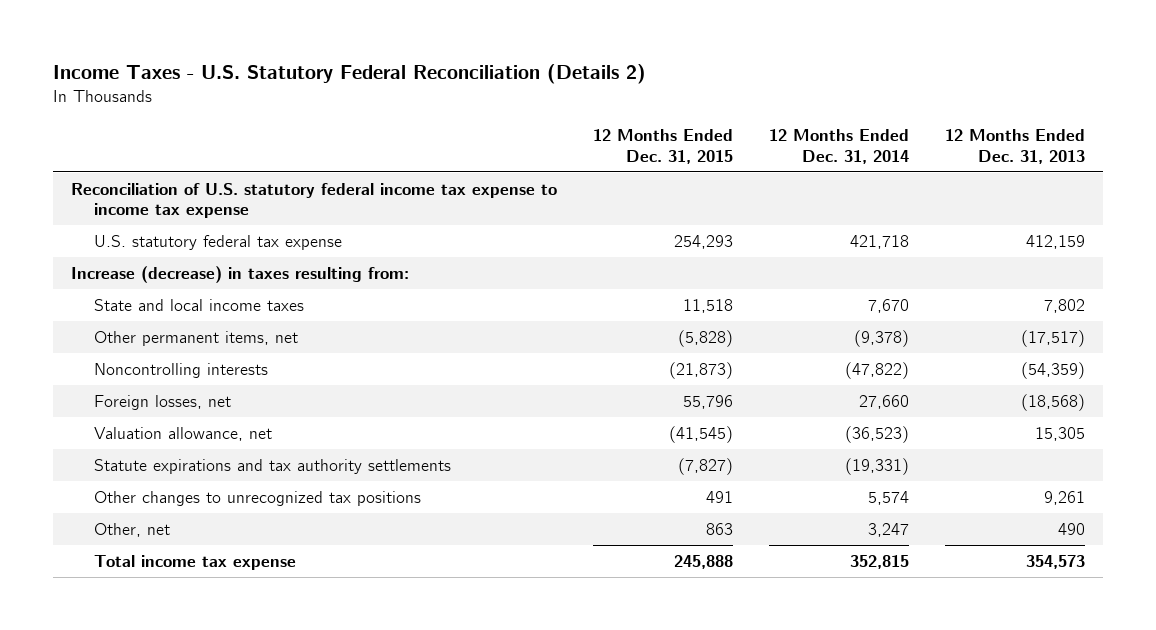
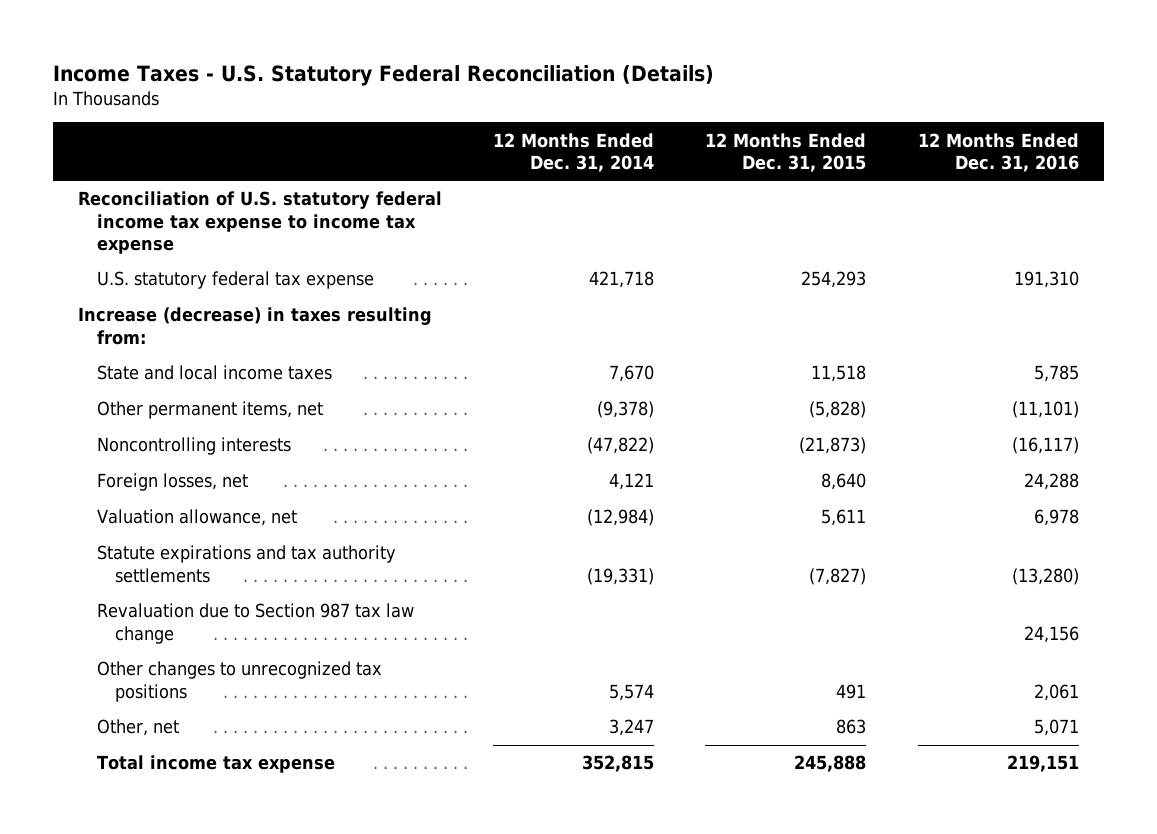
[52,64,646,85] Income Taxes - U.S. Statutory Federal Reconciliation (Details 2) -> [52,64,714,86] Income Taxes - U.S. Statutory Federal Reconciliation (Details)
[944,129,1085,164] 12 Months Ended Dec. 31, 2013 -> none
none -> [917,132,1079,173] 12 Months Ended Dec. 31, 2016
[682,394,733,409] 55,796 -> [821,473,867,491] 8,640
[858,394,909,409] 27,660 -> [609,473,655,491] 4,121
[668,425,733,443] (41,545) -> [821,509,867,527] 5,611
[844,425,909,443] (36,523) -> [587,509,655,527] (12,984)
none -> [96,603,414,644] Revaluation due to Section 987 tax law change

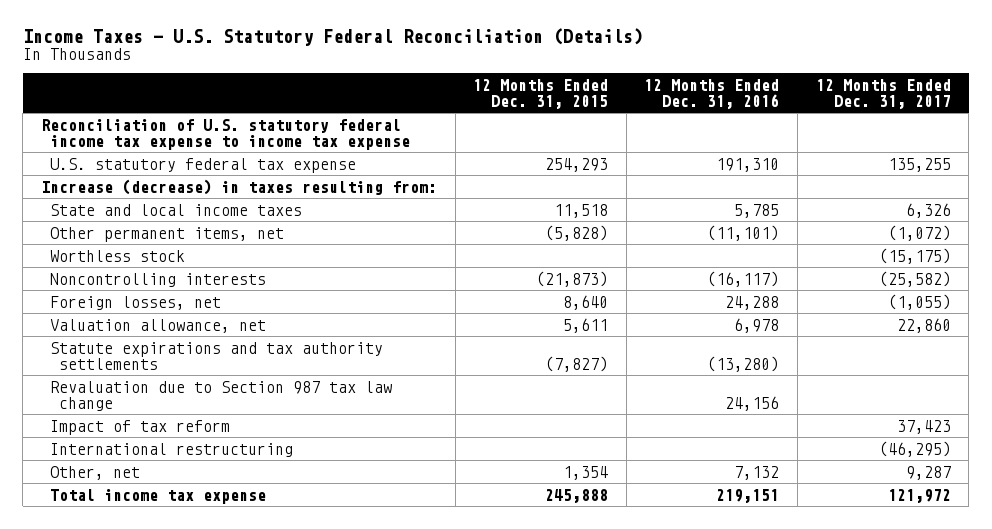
[493,132,655,173] 12 Months Ended Dec. 31, 2014 -> none
none -> [815,78,951,109] 12 Months Ended Dec. 31, 2017
none -> [50,249,186,262] Worthless stock
[96,661,382,702] Other changes to unrecognized tax positions -> none
none -> [50,419,231,435] Impact of tax reform
none -> [50,442,294,457] International restructuring
[836,719,867,735] 863 -> [563,465,609,480] 1,354
[1033,719,1079,737] 5,071 -> [734,465,780,480] 7,132

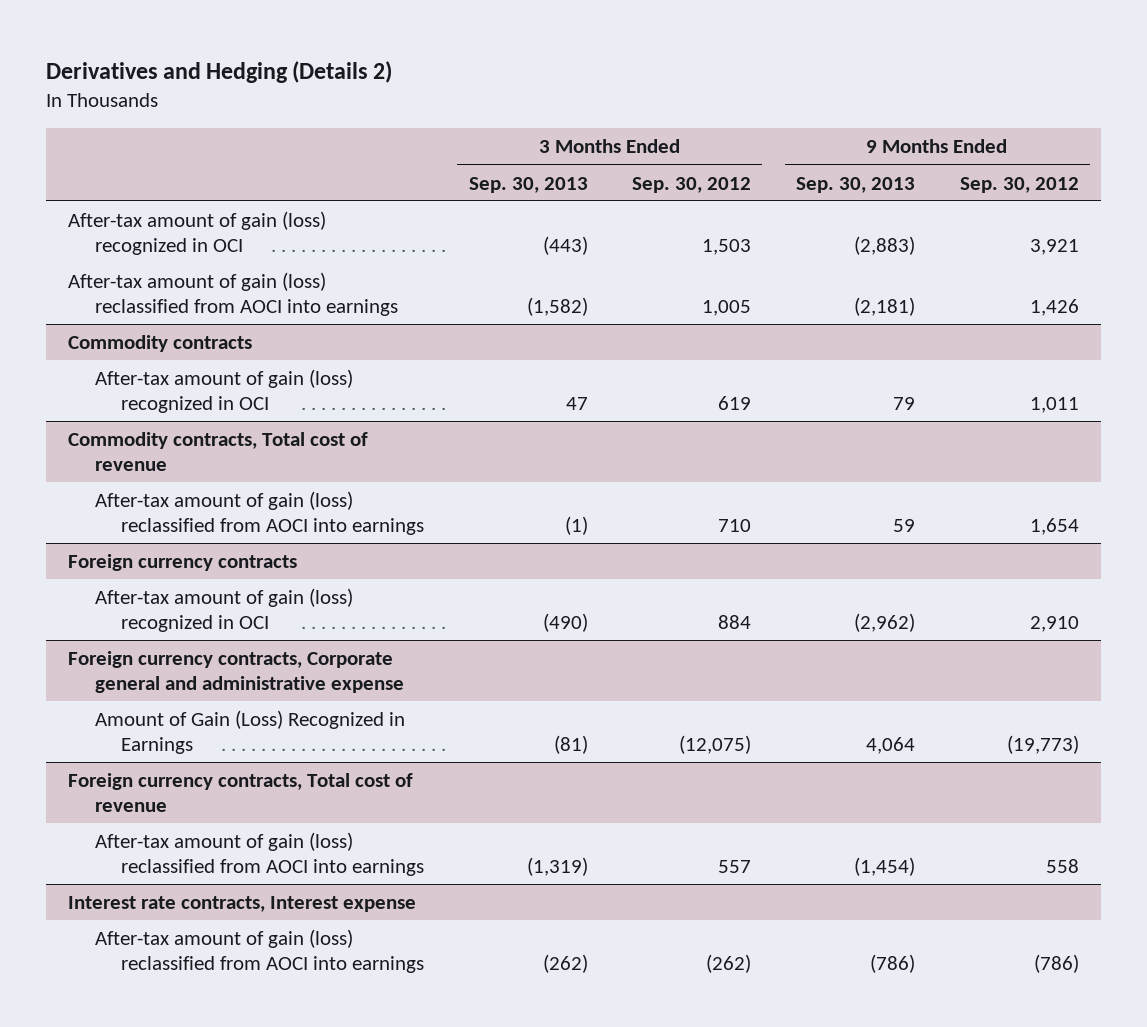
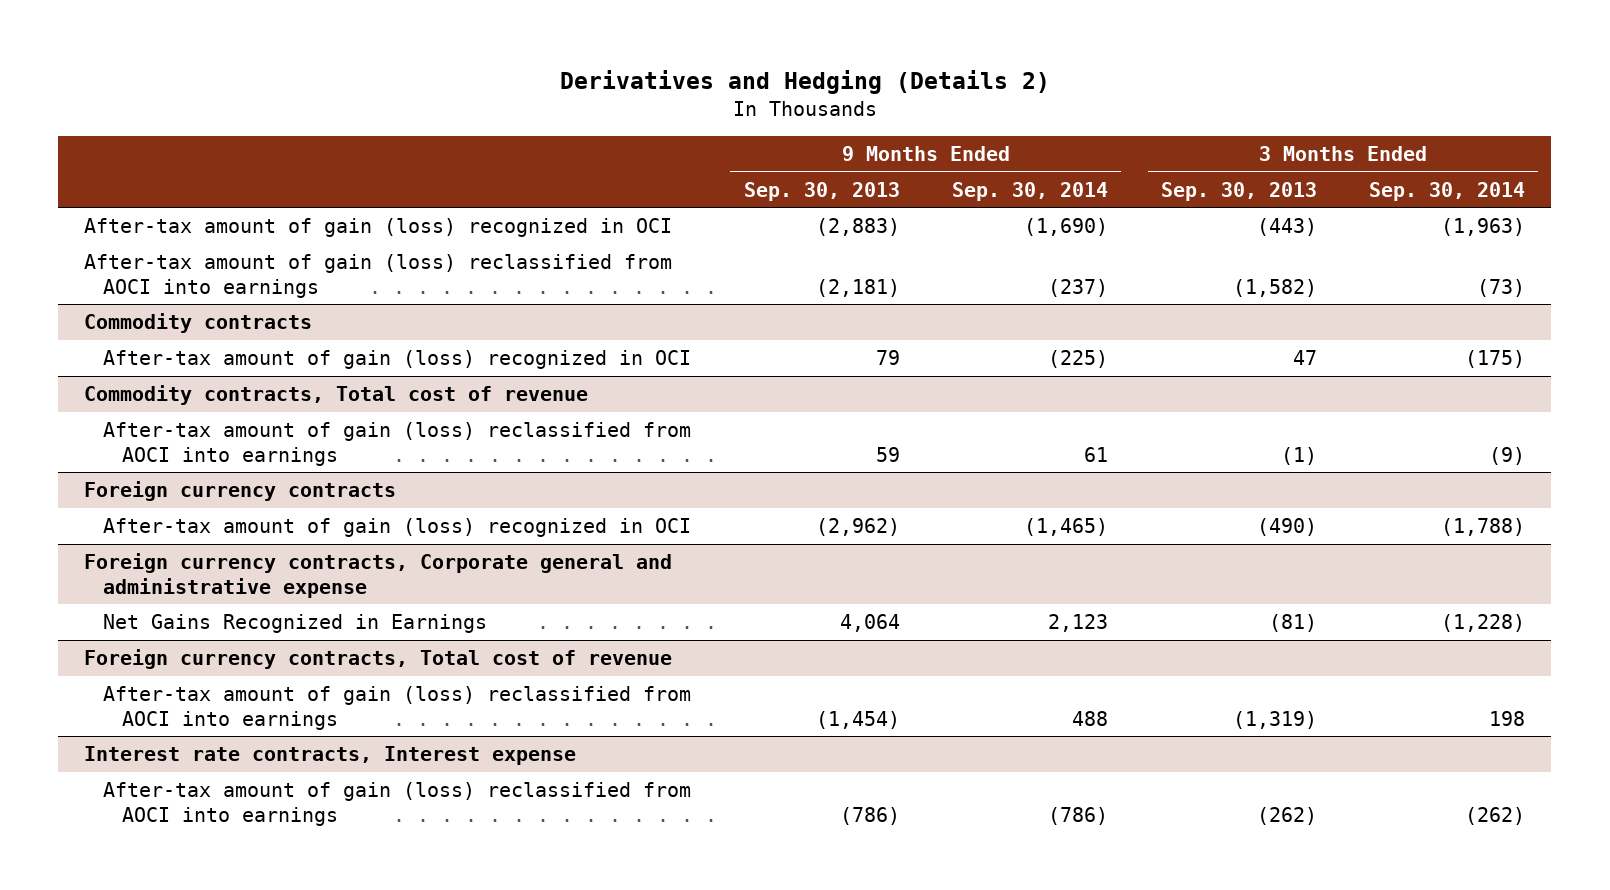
[632,176,752,193] Sep. 30, 2012 -> none
[959,176,1079,193] Sep. 30, 2012 -> none
none -> [952,181,1109,201] Sep. 30, 2014
none -> [1369,181,1526,201] Sep. 30, 2014
[94,709,405,755] Amount of Gain (Loss) Recognized in Earnings -> [103,614,488,634] Net Gains Recognized in Earnings

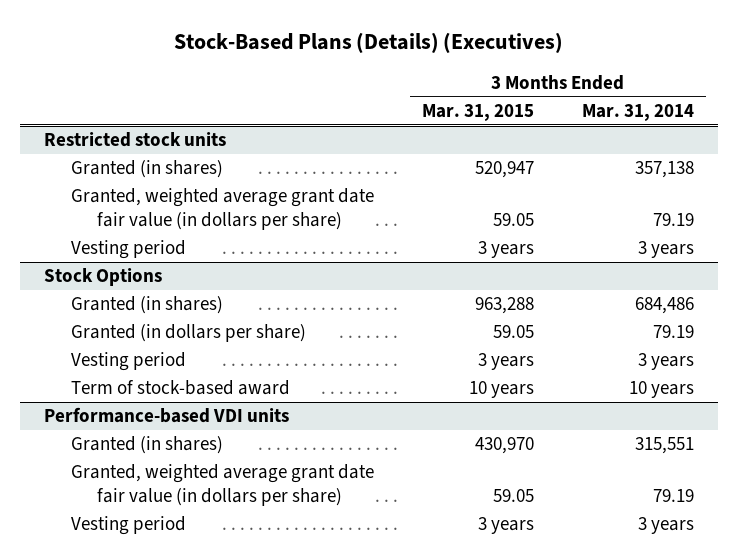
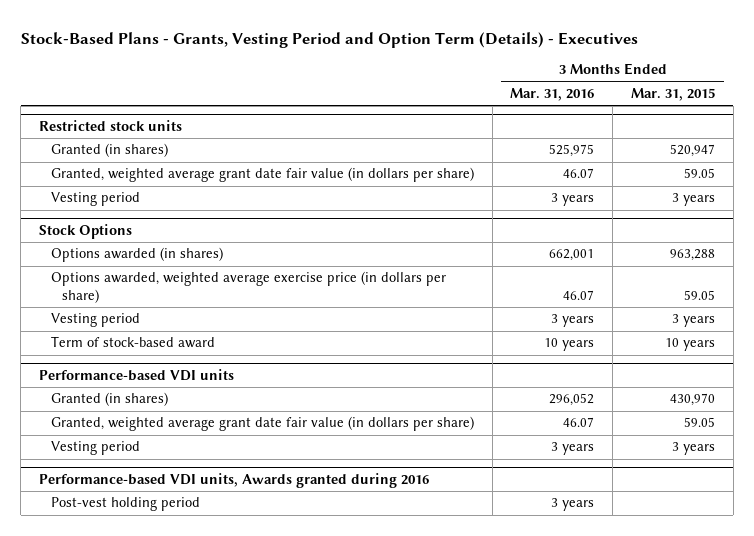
[174,32,564,54] Stock-Based Plans (Details) (Executives) -> [20,31,638,48] Stock-Based Plans - Grants, Vesting Period and Option Term (Details) - Executives
[582,103,695,121] Mar. 31, 2014 -> none
none -> [510,87,595,101] Mar. 31, 2016
[70,296,223,315] Granted (in shares) -> [50,247,223,263] Options awarded (in shares)
[70,324,306,343] Granted (in dollars per share) -> [50,271,446,304] Options awarded, weighted average exercise price (in dollars per share)
none -> [39,473,430,489] Performance-based VDI units, Awards granted during 2016
none -> [50,497,200,512] Post-vest holding period

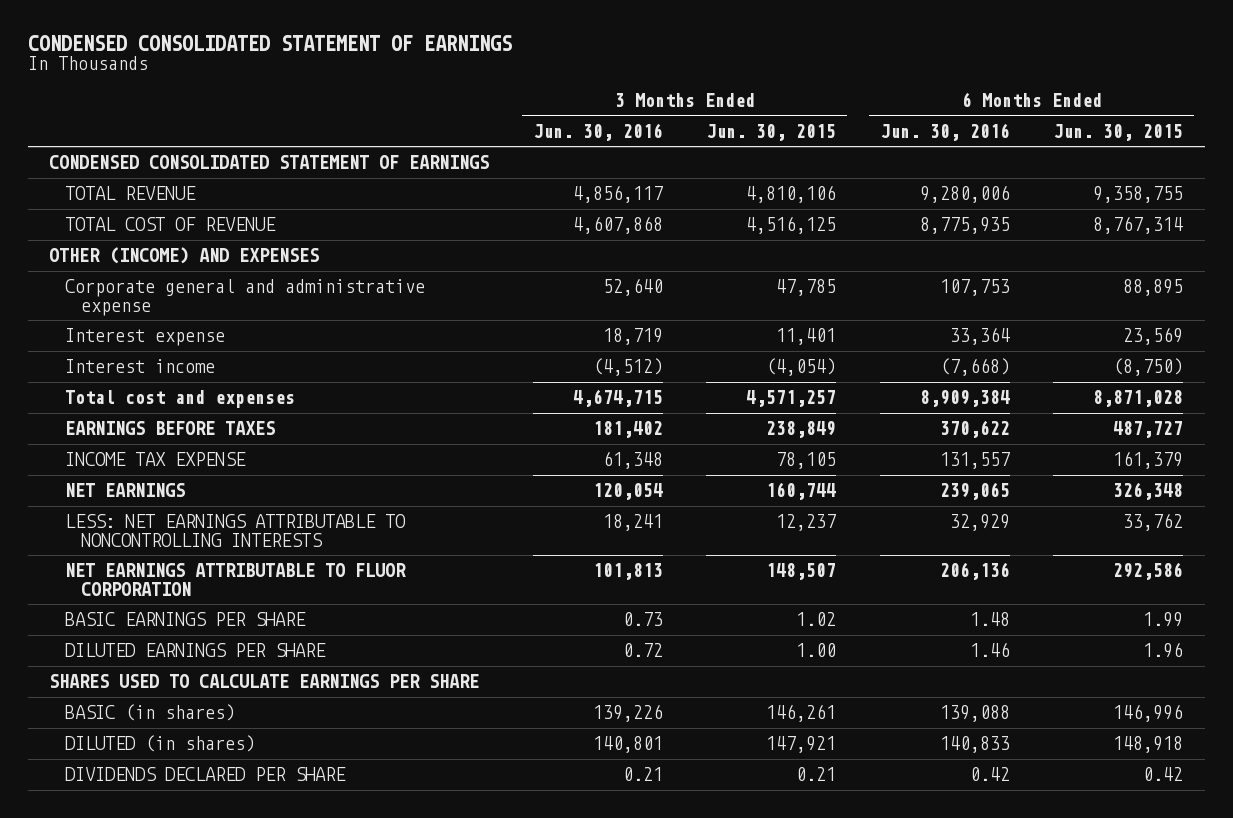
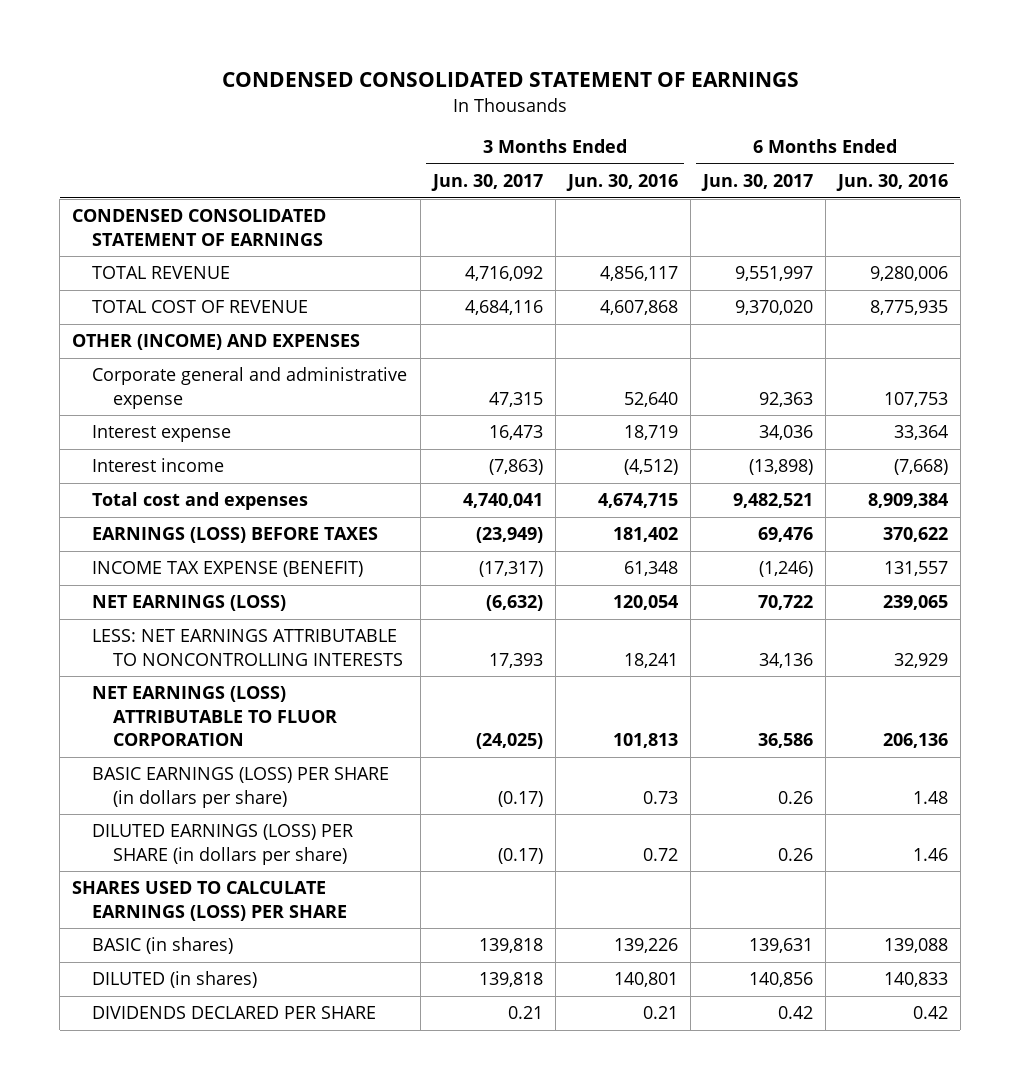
[706,123,837,141] Jun. 30, 2015 -> none
[1053,123,1184,141] Jun. 30, 2015 -> none
none -> [430,174,543,192] Jun. 30, 2017
none -> [700,174,813,192] Jun. 30, 2017
[65,421,276,436] EARNINGS BEFORE TAXES -> [92,527,379,544] EARNINGS (LOSS) BEFORE TAXES
[65,452,247,467] INCOME TAX EXPENSE -> [92,561,364,578] INCOME TAX EXPENSE (BENEFIT)
[65,483,186,498] NET EARNINGS -> [92,595,287,612] NET EARNINGS (LOSS)
[65,563,407,596] NET EARNINGS ATTRIBUTABLE TO FLUOR CORPORATION -> [92,686,337,746] NET EARNINGS (LOSS) ATTRIBUTABLE TO FLUOR CORPORATION
[65,612,307,627] BASIC EARNINGS PER SHARE -> [92,767,390,808] BASIC EARNINGS (LOSS) PER SHARE (in dollars per share)
[65,643,327,658] DILUTED EARNINGS PER SHARE -> [92,824,354,865] DILUTED EARNINGS (LOSS) PER SHARE (in dollars per share)
[49,674,480,689] SHARES USED TO CALCULATE EARNINGS PER SHARE -> [72,881,348,921] SHARES USED TO CALCULATE EARNINGS (LOSS) PER SHARE

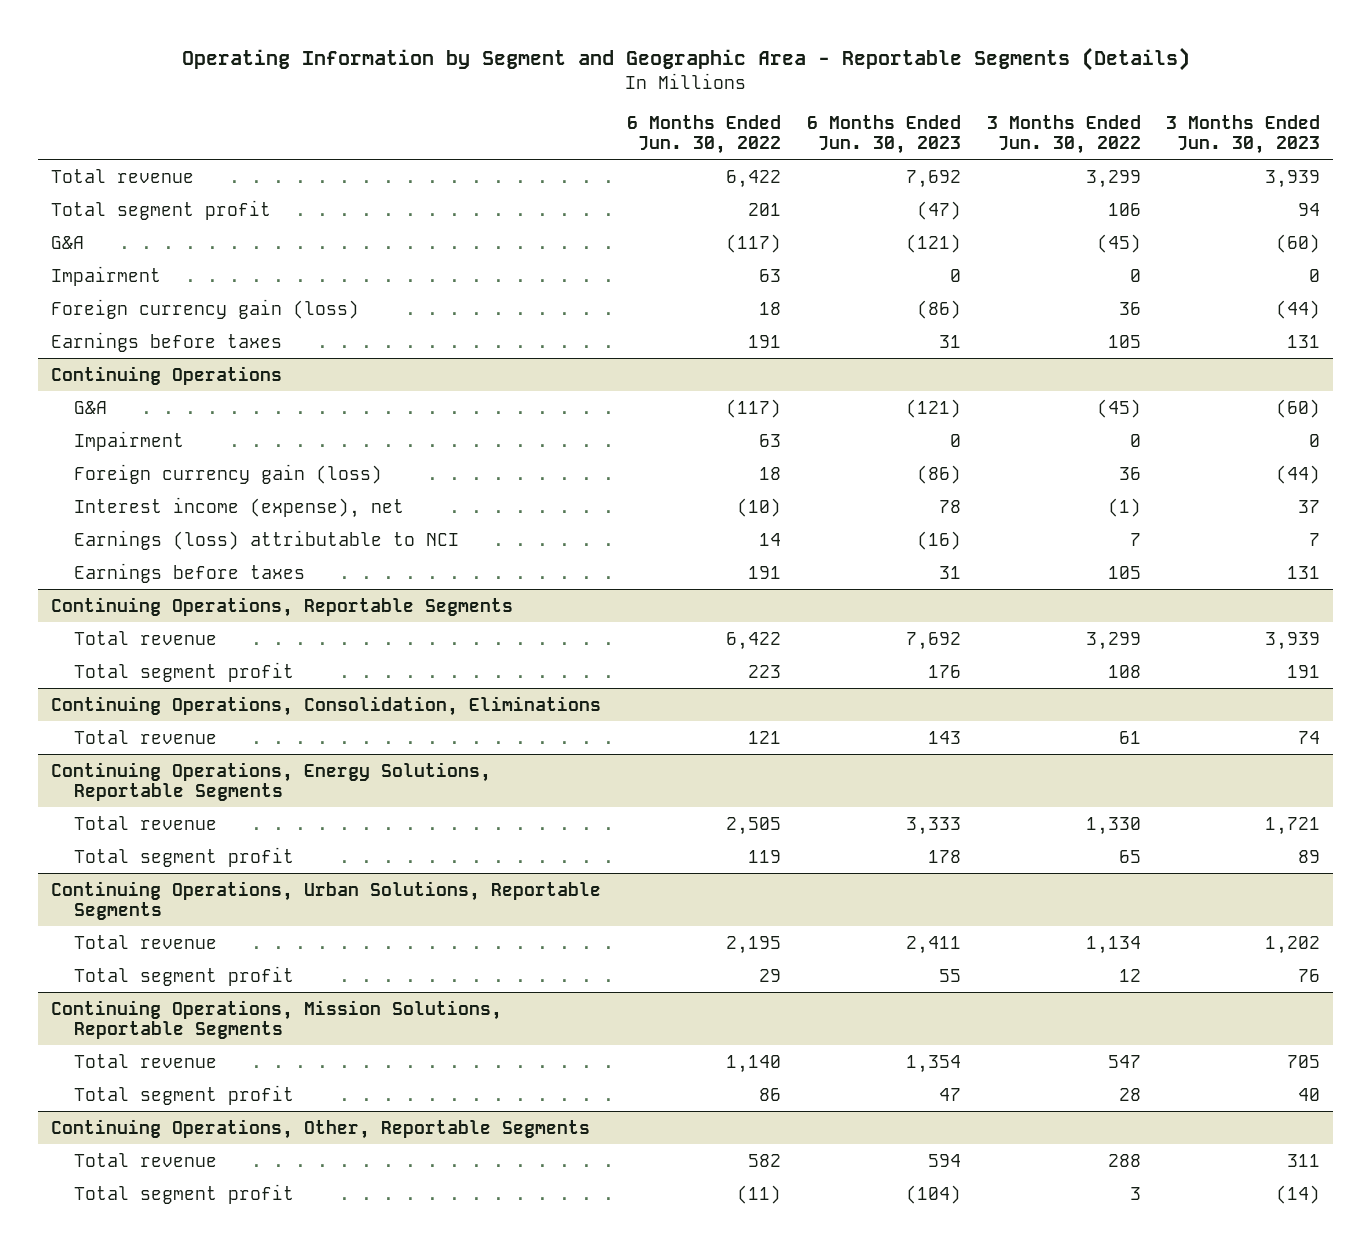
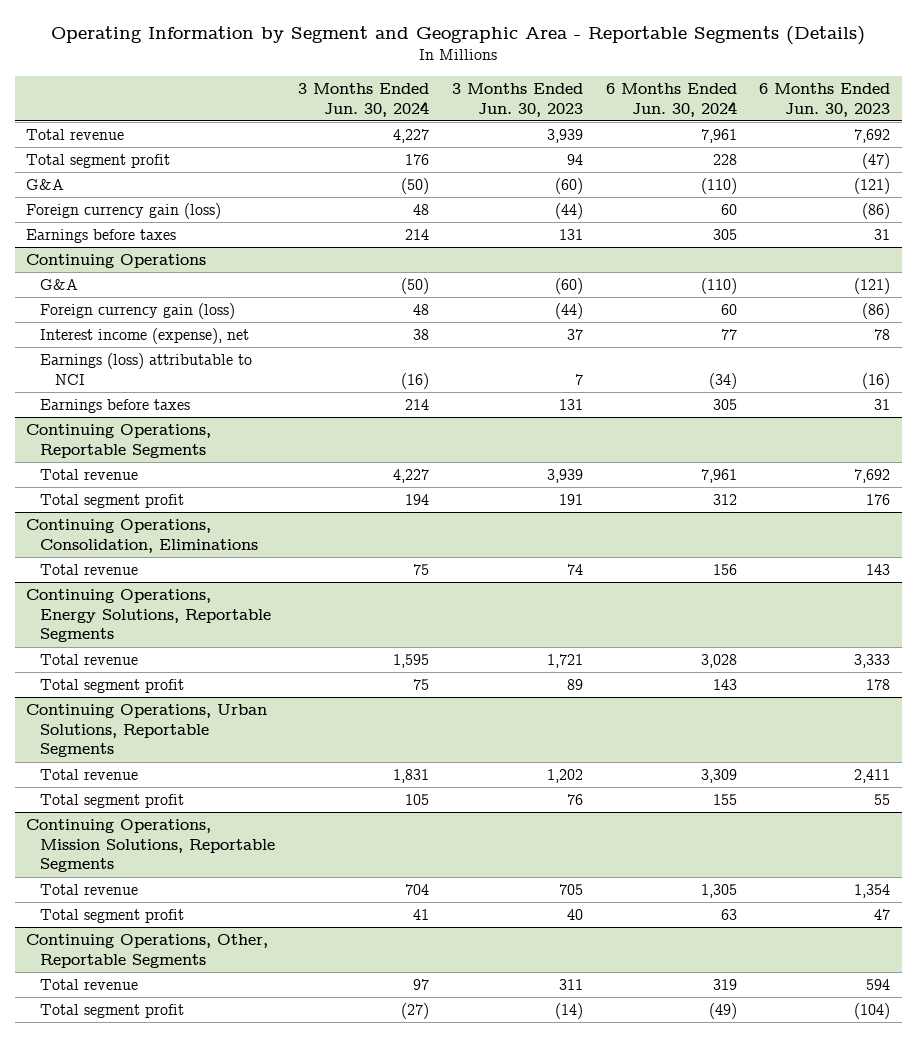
[627,114,782,154] 6 Months Ended Jun. 30, 2022 -> none
[986,114,1141,154] 3 Months Ended Jun. 30, 2022 -> none
none -> [298,83,430,117] 3 Months Ended Jun. 30, 2024
none -> [605,83,737,117] 6 Months Ended Jun. 30, 2024
[51,265,162,286] Impairment -> none
[74,430,185,451] Impairment -> none

